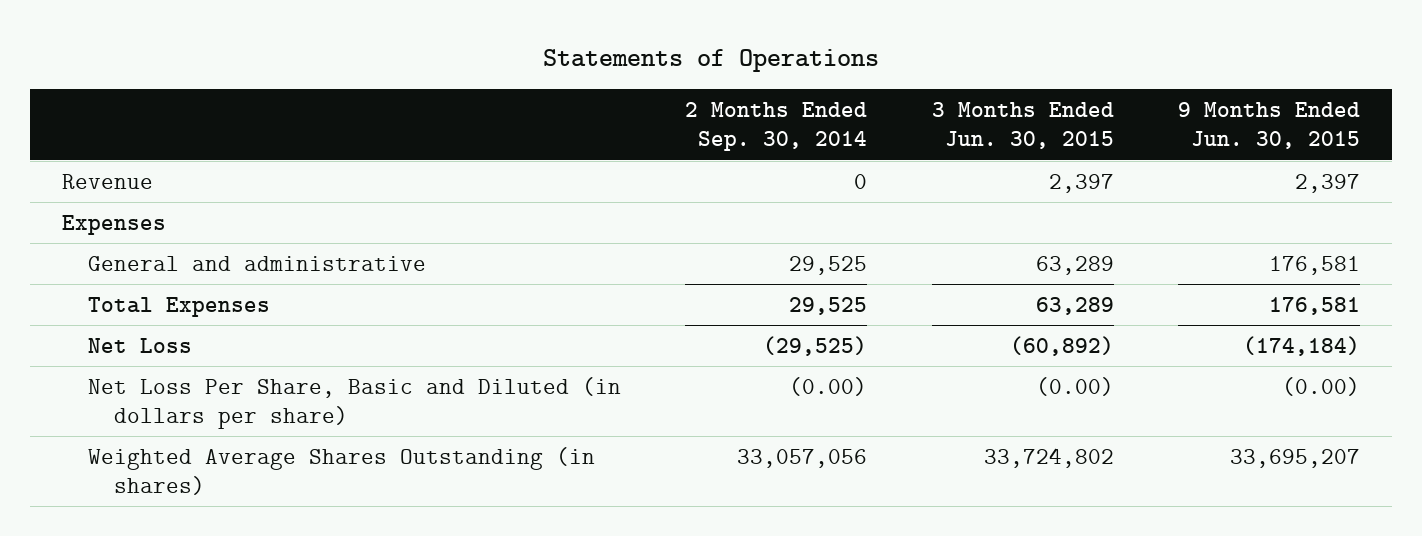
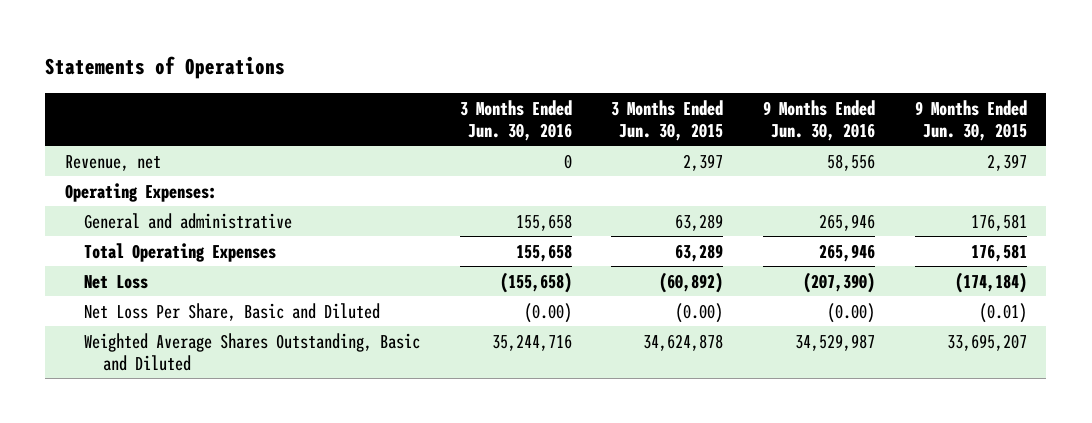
[685,102,868,151] 2 Months Ended Sep. 30, 2014 -> none
none -> [459,99,572,141] 3 Months Ended Jun. 30, 2016
none -> [762,99,875,141] 9 Months Ended Jun. 30, 2016
[61,173,153,189] Revenue -> [65,154,162,171] Revenue, net
[61,214,166,235] Expenses -> [65,182,218,202] Operating Expenses:
[87,296,270,317] Total Expenses -> [84,242,277,262] Total Operating Expenses
[87,376,621,429] Net Loss Per Share, Basic and Diluted (in dollars per share) -> [84,302,381,321] Net Loss Per Share, Basic and Diluted
[1281,376,1360,396] (0.00) -> [978,302,1027,323] (0.01)
[87,446,595,495] Weighted Average Shares Outstanding (in shares) -> [84,332,421,371] Weighted Average Shares Outstanding, Basic and Diluted
[983,447,1114,468] 33,724,802 -> [643,333,724,351] 34,624,878

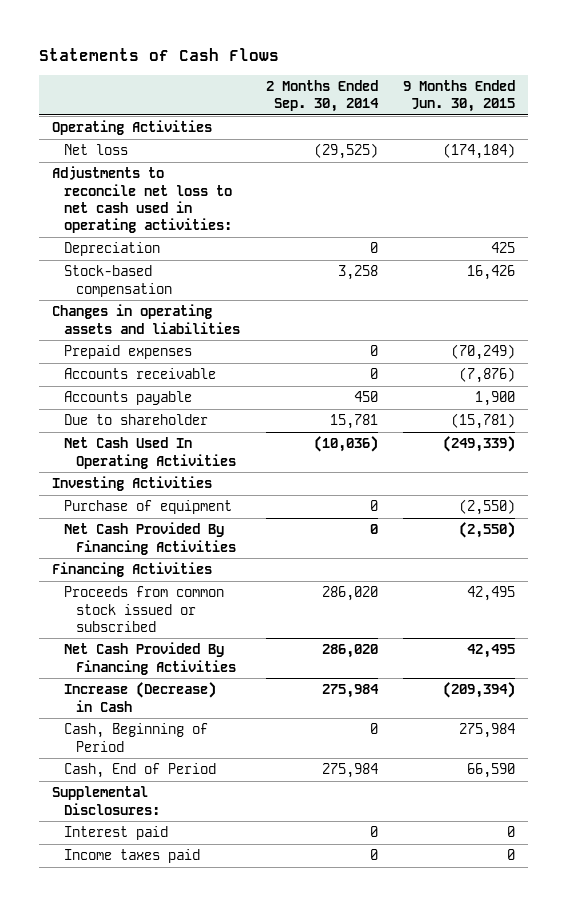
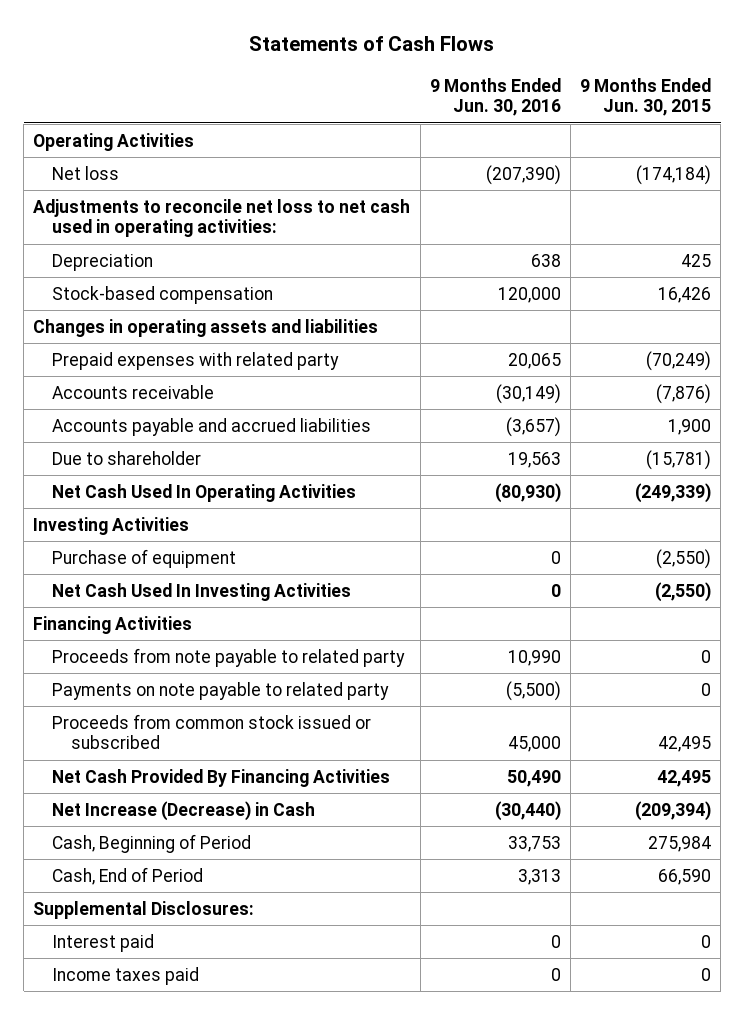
[265,79,379,113] 2 Months Ended Sep. 30, 2014 -> none
none -> [429,77,561,117] 9 Months Ended Jun. 30, 2016
[63,345,192,360] Prepaid expenses -> [52,351,340,370] Prepaid expenses with related party
[63,391,192,406] Accounts payable -> none
none -> [52,417,372,436] Accounts payable and accrued liabilities
[63,522,236,555] Net Cash Provided By Financing Activities -> [52,582,352,601] Net Cash Used In Investing Activities
none -> [52,647,406,667] Proceeds from note payable to related party
none -> [52,681,390,700] Payments on note payable to related party
[63,682,216,712] Increase (Decrease) in Cash -> [52,800,316,821] Net Increase (Decrease) in Cash

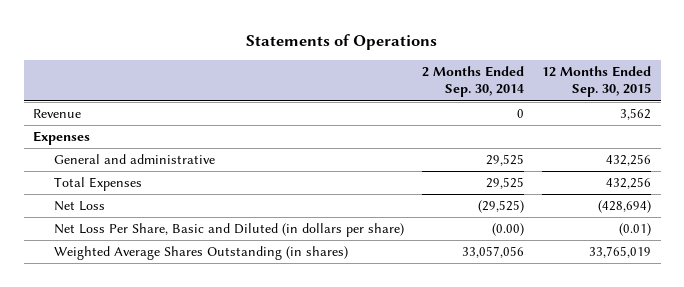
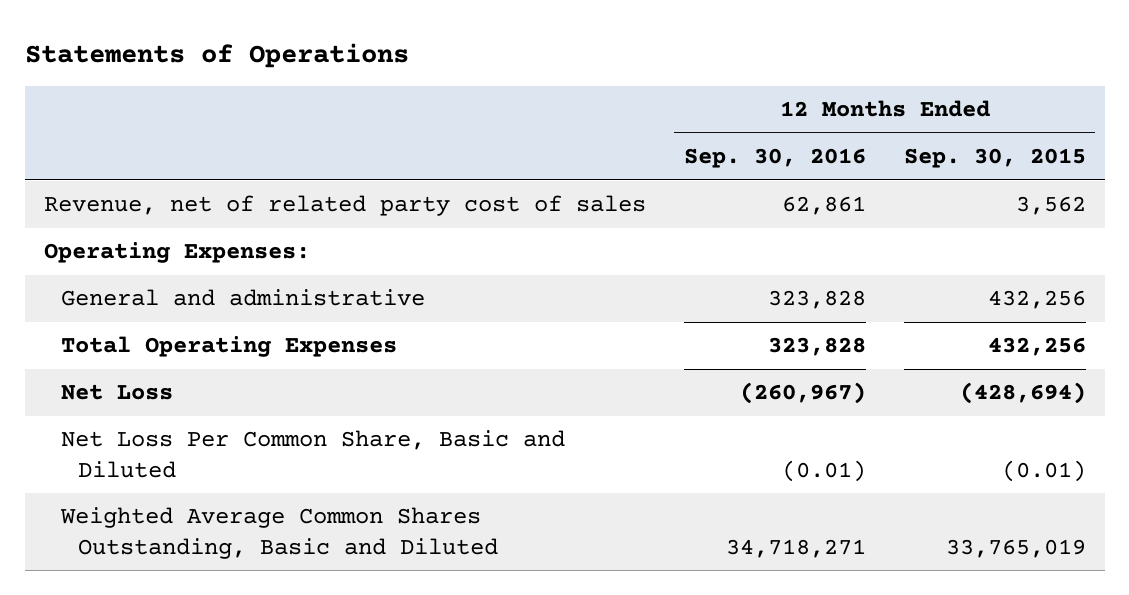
[422,66,525,98] 2 Months Ended Sep. 30, 2014 -> none
none -> [683,148,866,169] Sep. 30, 2016
[33,109,82,119] Revenue -> [43,195,646,217] Revenue, net of related party cost of sales
[33,131,91,146] Expenses -> [43,242,310,264] Operating Expenses:
[54,177,143,192] Total Expenses -> [60,336,397,358] Total Operating Expenses
[54,223,405,238] Net Loss Per Share, Basic and Diluted (in dollars per share) -> [60,430,565,478] Net Loss Per Common Share, Basic and Diluted
[54,246,349,261] Weighted Average Shares Outstanding (in shares) -> [59,507,498,559] Weighted Average Common Shares Outstanding, Basic and Diluted

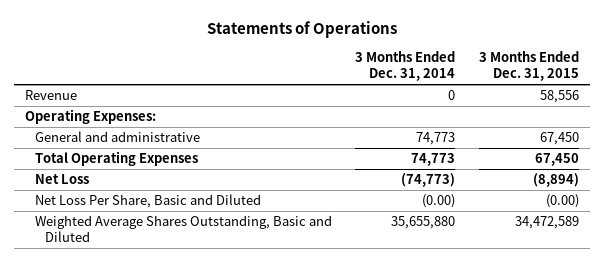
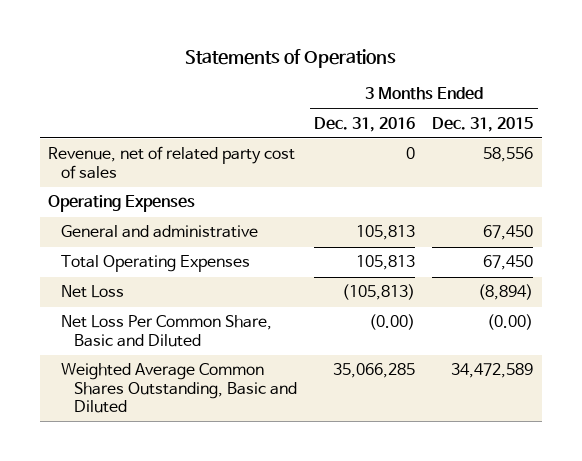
[355,51,456,82] 3 Months Ended Dec. 31, 2014 -> none
none -> [314,116,416,132] Dec. 31, 2016
[25,90,78,101] Revenue -> [48,146,296,179] Revenue, net of related party cost of sales
[25,109,157,125] Operating Expenses: -> [48,195,196,213] Operating Expenses
[35,194,262,209] Net Loss Per Share, Basic and Diluted -> [60,315,272,347] Net Loss Per Common Share, Basic and Diluted
[35,215,333,243] Weighted Average Shares Outstanding, Basic and Diluted -> [60,363,297,414] Weighted Average Common Shares Outstanding, Basic and Diluted

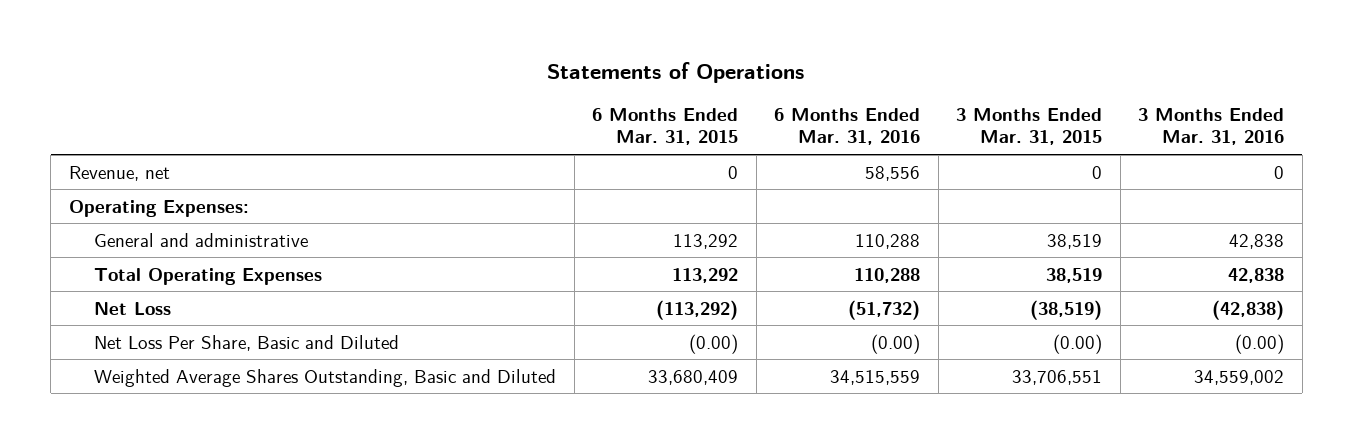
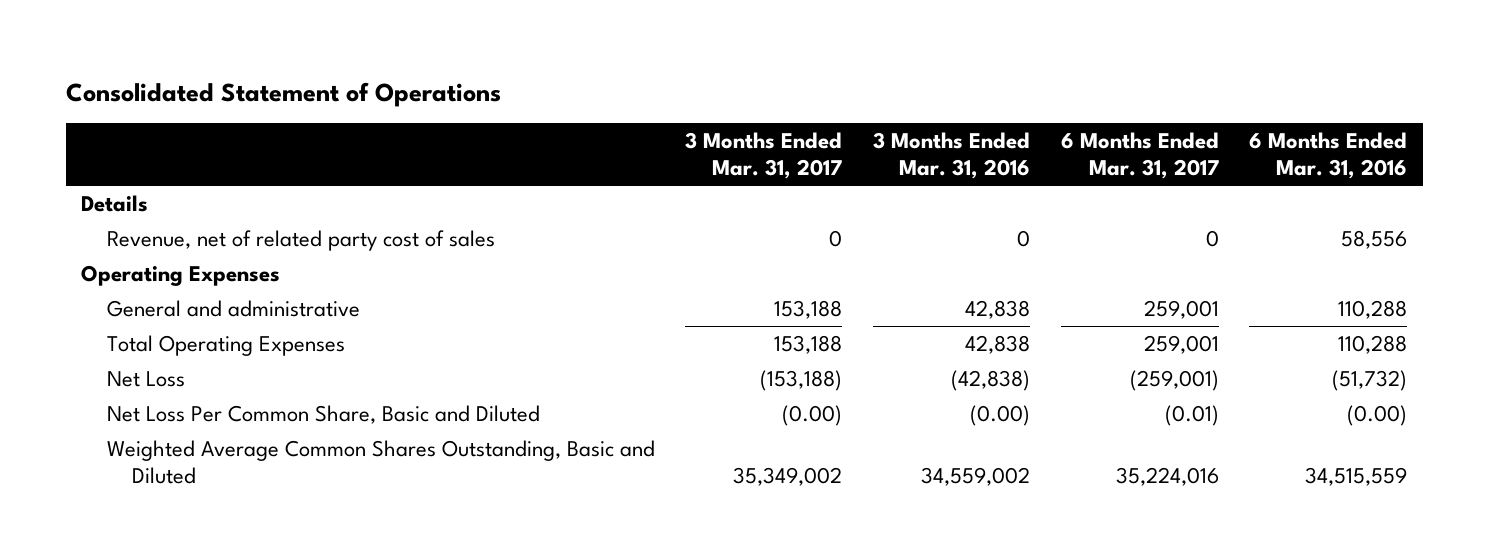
[547,62,805,84] Statements of Operations -> [66,81,502,107] Consolidated Statement of Operations
[592,108,739,146] 6 Months Ended Mar. 31, 2015 -> none
[956,108,1103,146] 3 Months Ended Mar. 31, 2015 -> none
none -> [685,132,843,180] 3 Months Ended Mar. 31, 2017
none -> [1060,132,1219,180] 6 Months Ended Mar. 31, 2017
none -> [81,195,149,213] Details
[68,165,170,181] Revenue, net -> [106,230,495,252] Revenue, net of related party cost of sales
[68,199,249,217] Operating Expenses: -> [81,265,281,287] Operating Expenses
[94,334,400,351] Net Loss Per Share, Basic and Diluted -> [106,405,540,425] Net Loss Per Common Share, Basic and Diluted
[94,368,557,387] Weighted Average Shares Outstanding, Basic and Diluted -> [106,440,655,484] Weighted Average Common Shares Outstanding, Basic and Diluted

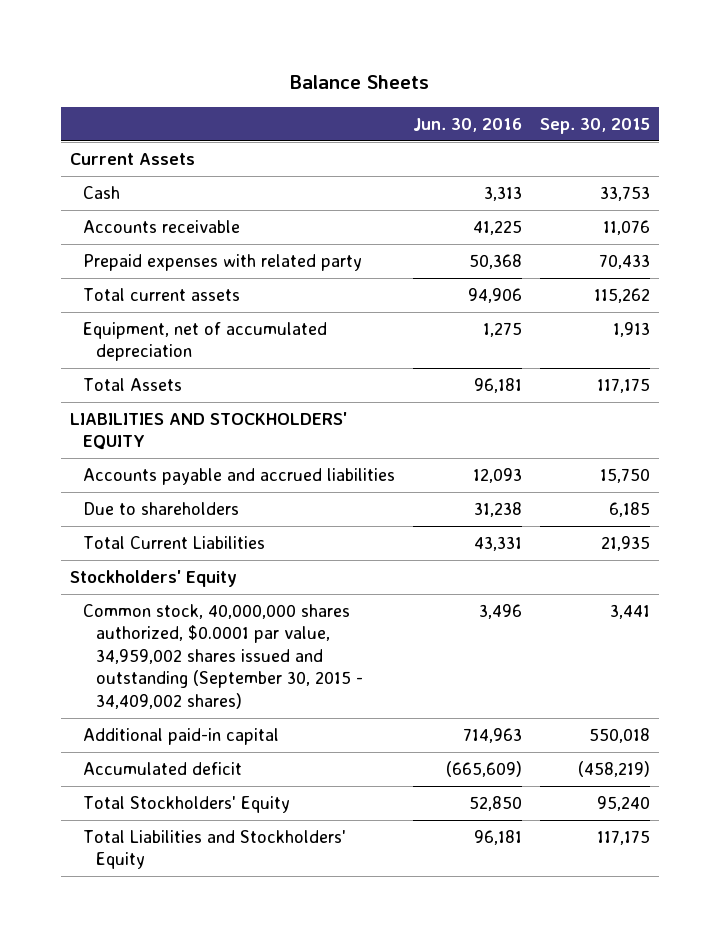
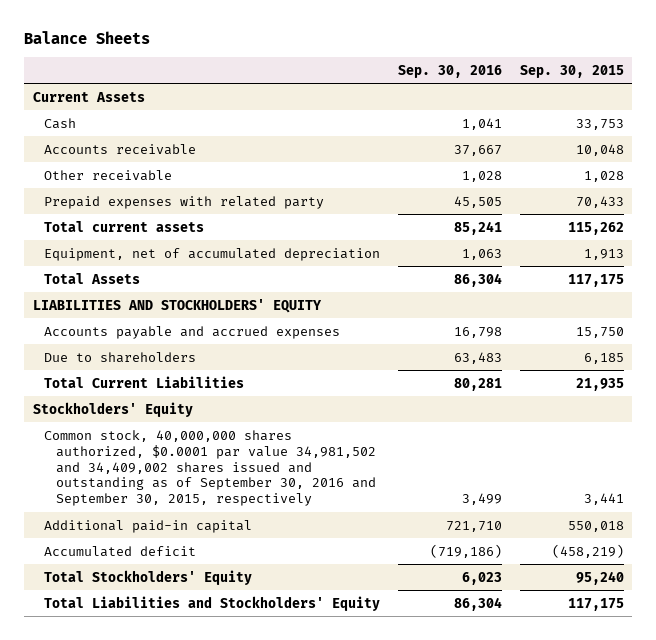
[413,117,523,132] Jun. 30, 2016 -> none
none -> [397,64,502,78] Sep. 30, 2016
[603,219,651,235] 11,076 -> [575,143,624,156] 10,048
none -> [44,169,173,181] Other receivable
[83,467,396,485] Accounts payable and accrued liabilities -> [44,325,341,339] Accounts payable and accrued expenses
[83,603,363,709] Common stock, 40,000,000 shares authorized, $0.0001 par value, 34,959,002 shares issued and outstanding (September 30, 2015 - 34,409,002 shares) -> [44,429,376,507] Common stock, 40,000,000 shares authorized, $0.0001 par value 34,981,502 and 34,409,002 shares issued and outstanding as of September 30, 2016 and September 30, 2015, respectively

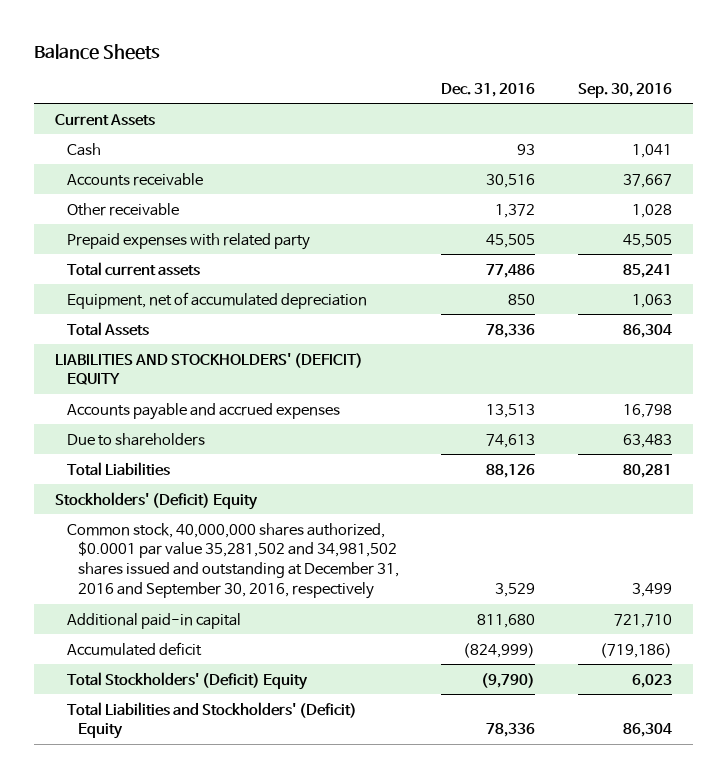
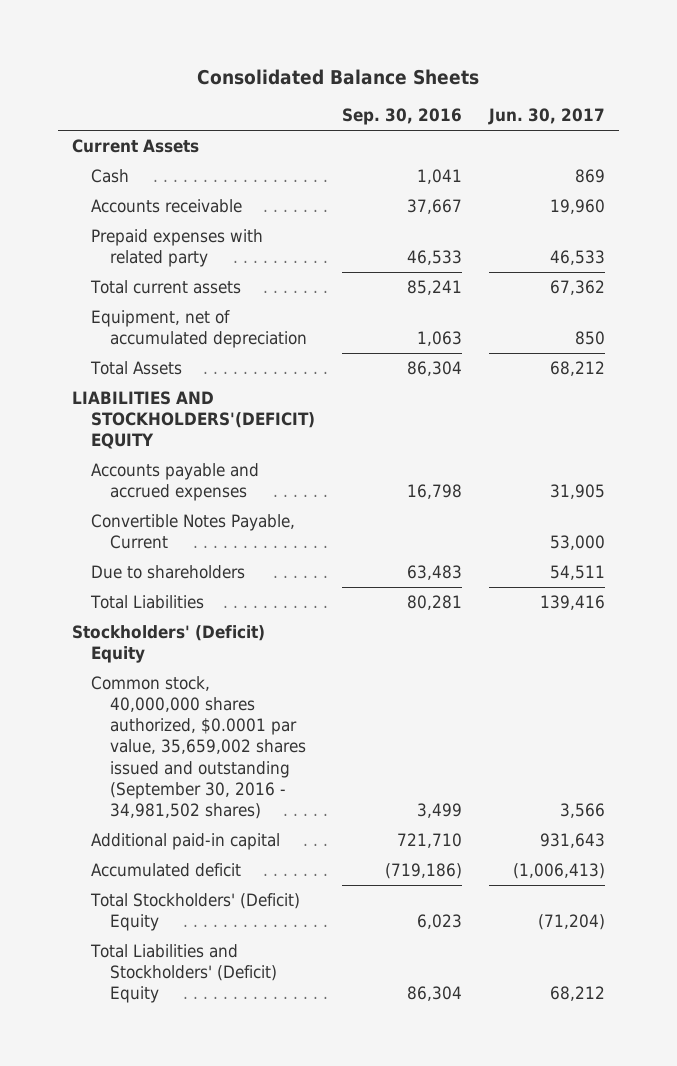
[34,43,161,60] Balance Sheets -> [197,68,480,85] Consolidated Balance Sheets
[441,82,536,97] Dec. 31, 2016 -> none
none -> [488,108,606,126] Jun. 30, 2017
[66,202,179,216] Other receivable -> none
[622,233,672,248] 45,505 -> [407,250,463,266] 46,533
[55,352,364,386] LIABILITIES AND STOCKHOLDERS' (DEFICIT) EQUITY -> [71,390,315,450] LIABILITIES AND STOCKHOLDERS'(DEFICIT) EQUITY
none -> [90,513,295,550] Convertible Notes Payable, Current
[66,522,400,599] Common stock, 40,000,000 shares authorized, $0.0001 par value 35,281,502 and 34,981,502 shares issued and outstanding at December 31, 2016 and September 30, 2016, respectively -> [90,675,307,820] Common stock, 40,000,000 shares authorized, $0.0001 par value, 35,659,002 shares issued and outstanding (September 30, 2016 - 34,981,502 shares)

